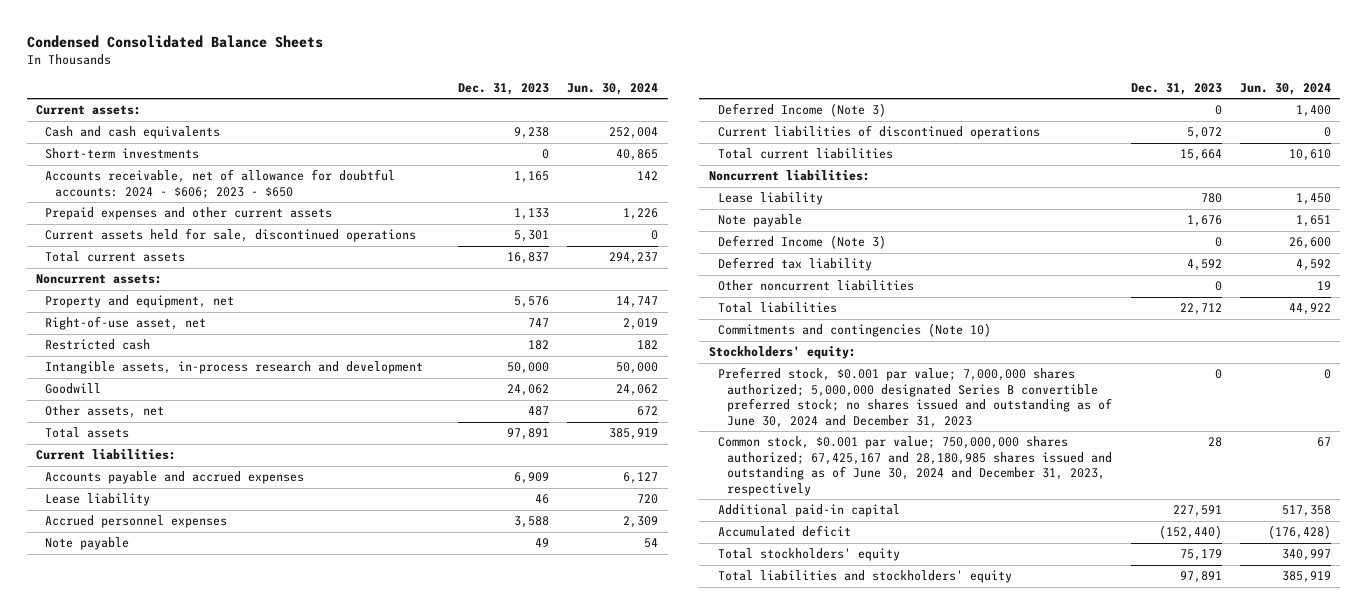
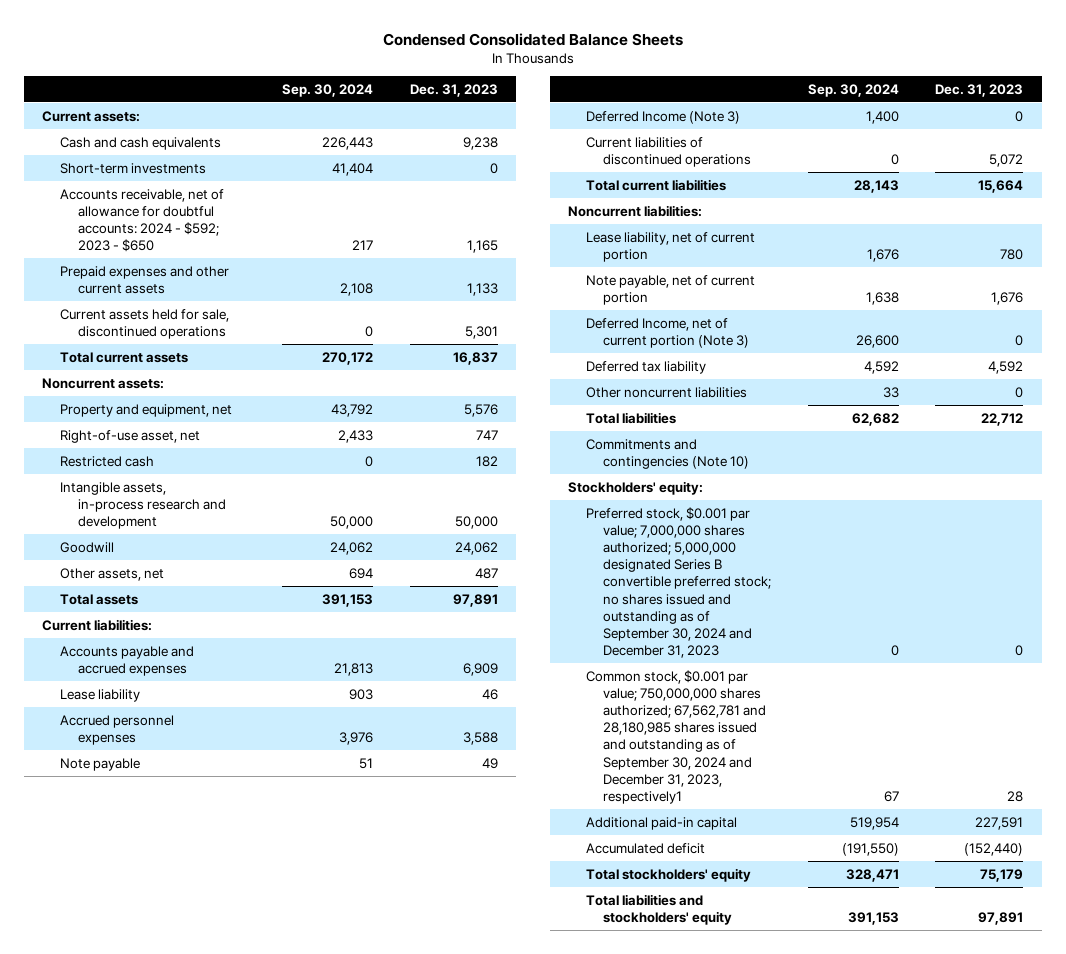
[567,82,659,95] Jun. 30, 2024 -> none
none -> [282,83,374,97] Sep. 30, 2024
[45,169,396,199] Accounts receivable, net of allowance for doubtful accounts: 2024 - $606; 2023 - $650 -> [59,188,224,253] Accounts receivable, net of allowance for doubtful accounts: 2024 - $592; 2023 - $650
[717,192,823,206] Lease liability -> [585,231,755,262] Lease liability, net of current portion
[717,214,802,228] Note payable -> [585,274,755,305] Note payable, net of current portion
[717,235,886,250] Deferred Income (Note 3) -> [585,317,750,348] Deferred Income, net of current portion (Note 3)
[717,367,1113,428] Preferred stock, $0.001 par value; 7,000,000 shares authorized; 5,000,000 designated Series B convertible preferred stock; no shares issued and outstanding as of June 30, 2024 and December 31, 2023 -> [585,506,772,659] Preferred stock, $0.001 par value; 7,000,000 shares authorized; 5,000,000 designated Series B convertible preferred stock; no shares issued and outstanding as of September 30, 2024 and December 31, 2023
[717,436,1113,496] Common stock, $0.001 par value; 750,000,000 shares authorized; 67,425,167 and 28,180,985 shares issued and outstanding as of June 30, 2024 and December 31, 2023, respectively -> [585,669,767,804] Common stock, $0.001 par value; 750,000,000 shares authorized; 67,562,781 and 28,180,985 shares issued and outstanding as of September 30, 2024 and December 31, 2023, respectively1

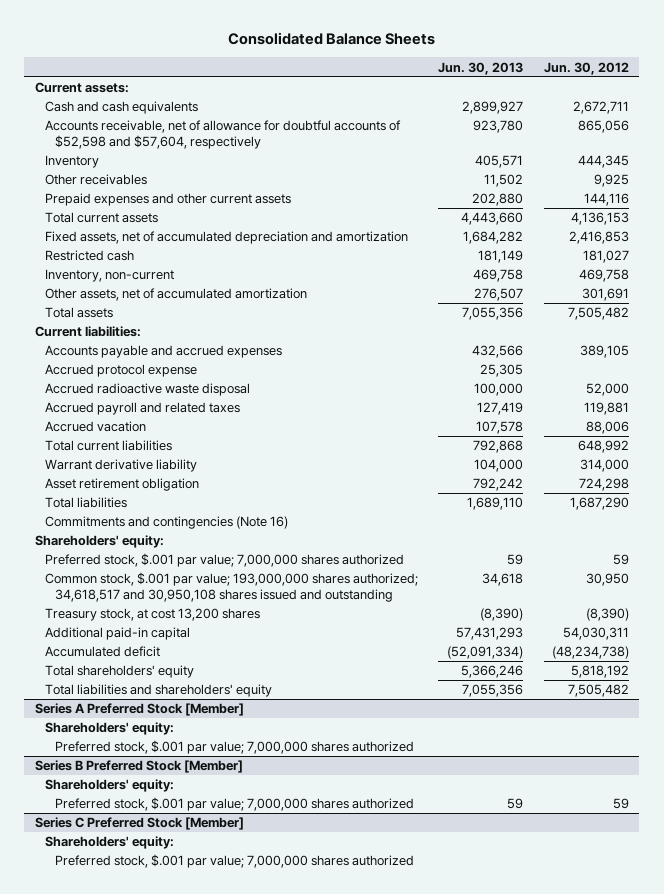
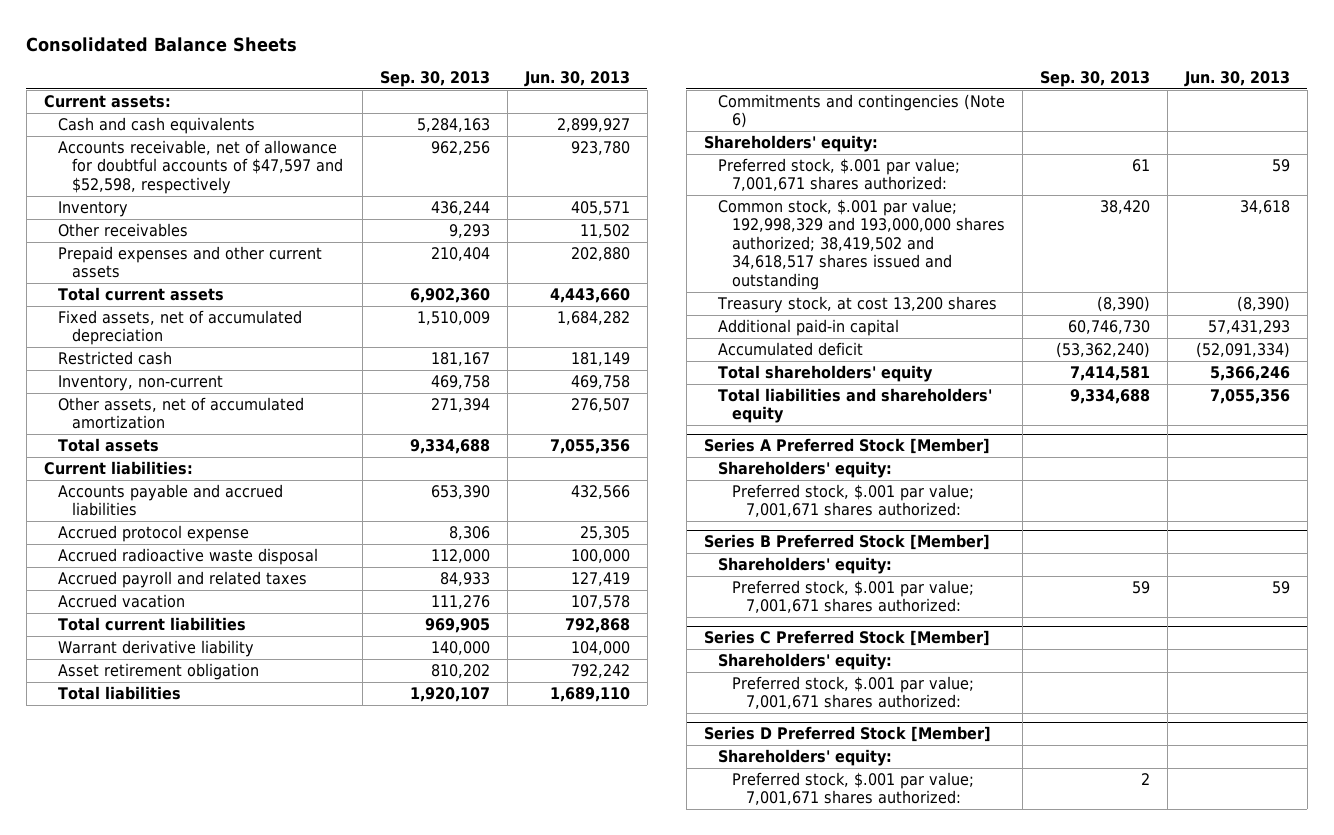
[543,61,629,75] Jun. 30, 2012 -> none
none -> [380,71,491,88] Sep. 30, 2013
[44,120,401,149] Accounts receivable, net of allowance for doubtful accounts of $52,598 and $57,604, respectively -> [58,139,344,194] Accounts receivable, net of allowance for doubtful accounts of $47,597 and $52,598, respectively
[44,231,408,245] Fixed assets, net of accumulated depreciation and amortization -> [58,309,303,346] Fixed assets, net of accumulated depreciation
[44,345,282,359] Accounts payable and accrued expenses -> [58,483,284,517] Accounts payable and accrued liabilities
[44,516,288,530] Commitments and contingencies (Note 16) -> [717,93,1005,129] Commitments and contingencies (Note 6)
[44,553,404,568] Preferred stock, $.001 par value; 7,000,000 shares authorized -> [717,157,960,192] Preferred stock, $.001 par value; 7,001,671 shares authorized:
[44,572,418,602] Common stock, $.001 par value; 193,000,000 shares authorized; 34,618,517 and 30,950,108 shares issued and outstanding -> [717,198,1006,290] Common stock, $.001 par value; 192,998,329 and 193,000,000 shares authorized; 38,419,502 and 34,618,517 shares issued and outstanding
[54,740,414,755] Preferred stock, $.001 par value; 7,000,000 shares authorized -> [732,483,975,518] Preferred stock, $.001 par value; 7,001,671 shares authorized:
[54,797,414,812] Preferred stock, $.001 par value; 7,000,000 shares authorized -> [732,579,975,614] Preferred stock, $.001 par value; 7,001,671 shares authorized:
[54,854,414,869] Preferred stock, $.001 par value; 7,000,000 shares authorized -> [732,675,975,710] Preferred stock, $.001 par value; 7,001,671 shares authorized:
none -> [703,726,991,743] Series D Preferred Stock [Member]
none -> [717,748,892,766] Shareholders' equity:
none -> [732,771,975,806] Preferred stock, $.001 par value; 7,001,671 shares authorized:

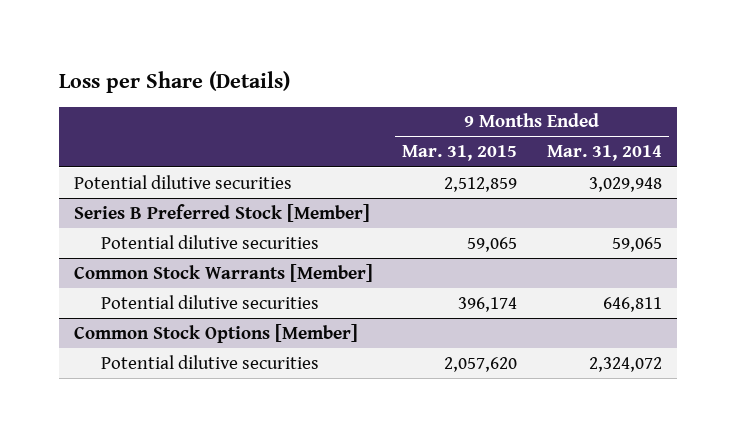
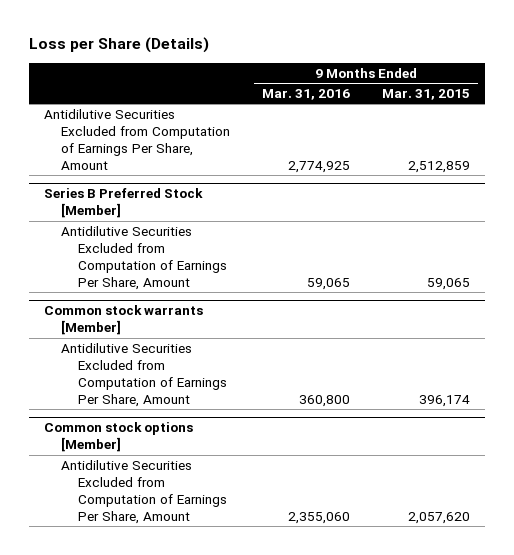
[546,145,662,162] Mar. 31, 2014 -> none
none -> [261,88,350,100] Mar. 31, 2016
[73,174,292,189] Potential dilutive securities -> [44,108,231,170] Antidilutive Securities Excluded from Computation of Earnings Per Share, Amount
[101,234,320,249] Potential dilutive securities -> [61,225,228,290] Antidilutive Securities Excluded from Computation of Earnings Per Share, Amount
[73,263,373,282] Common Stock Warrants [Member] -> [44,305,204,336] Common stock warrants [Member]
[101,294,320,309] Potential dilutive securities -> [61,342,228,407] Antidilutive Securities Excluded from Computation of Earnings Per Share, Amount
[73,323,358,343] Common Stock Options [Member] -> [44,422,194,453] Common stock options [Member]
[101,354,320,369] Potential dilutive securities -> [61,459,228,524] Antidilutive Securities Excluded from Computation of Earnings Per Share, Amount

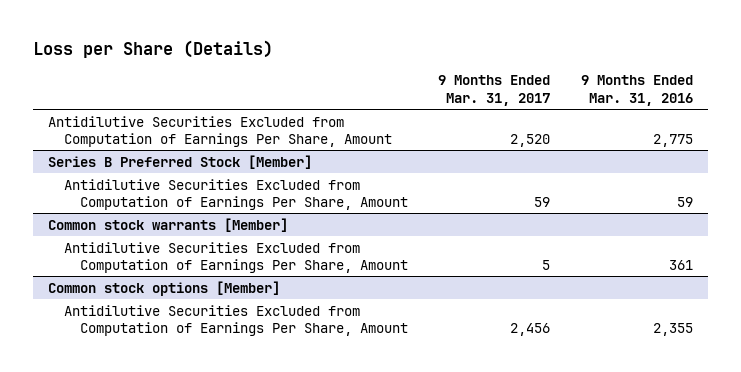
[381,88,470,100] Mar. 31, 2015 -> none
none -> [438,75,551,106] 9 Months Ended Mar. 31, 2017
[287,160,350,173] 2,774,925 -> [652,134,693,148] 2,775
[306,277,350,290] 59,065 -> [676,197,693,208] 59
[298,394,350,407] 360,800 -> [668,260,693,271] 361
[287,511,350,524] 2,355,060 -> [652,323,693,337] 2,355

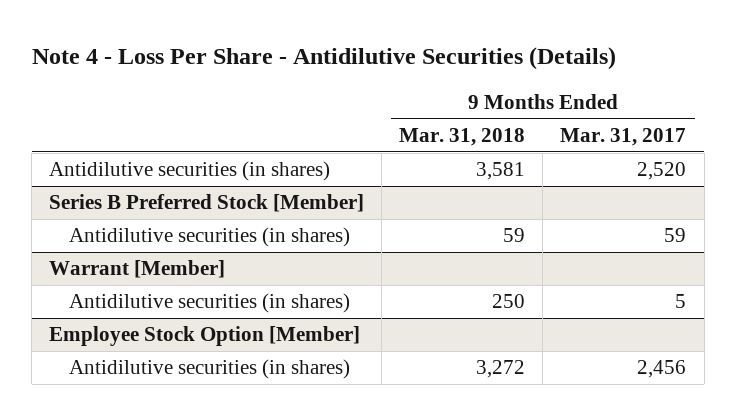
[32,39,273,58] Loss per Share (Details) -> [31,47,616,71] Note 4 - Loss Per Share - Antidilutive Securities (Details)
[580,75,693,106] 9 Months Ended Mar. 31, 2016 -> none
none -> [399,128,526,147] Mar. 31, 2018
[47,115,392,148] Antidilutive Securities Excluded from Computation of Earnings Per Share, Amount -> [49,161,331,182] Antidilutive securities (in shares)
[63,178,408,211] Antidilutive Securities Excluded from Computation of Earnings Per Share, Amount -> [69,227,351,248] Antidilutive securities (in shares)
[47,217,288,232] Common stock warrants [Member] -> [49,260,226,279] Warrant [Member]
[63,241,408,274] Antidilutive Securities Excluded from Computation of Earnings Per Share, Amount -> [69,293,351,314] Antidilutive securities (in shares)
[47,280,280,296] Common stock options [Member] -> [49,326,361,347] Employee Stock Option [Member]
[63,304,408,337] Antidilutive Securities Excluded from Computation of Earnings Per Share, Amount -> [69,359,351,380] Antidilutive securities (in shares)

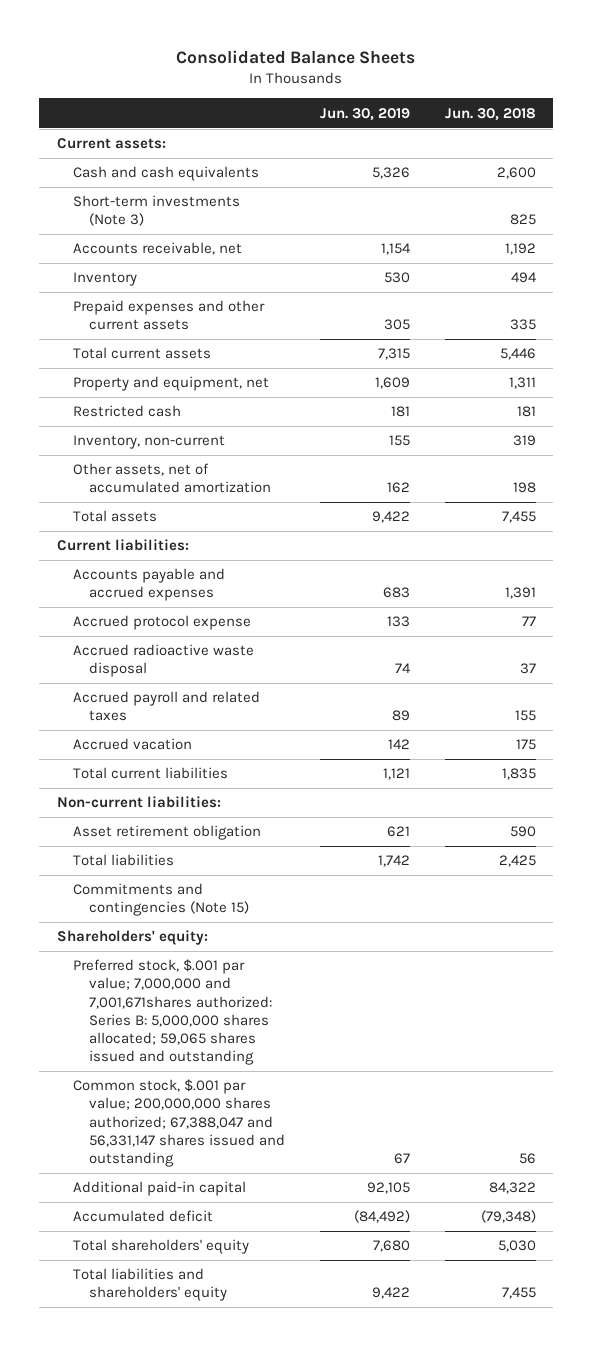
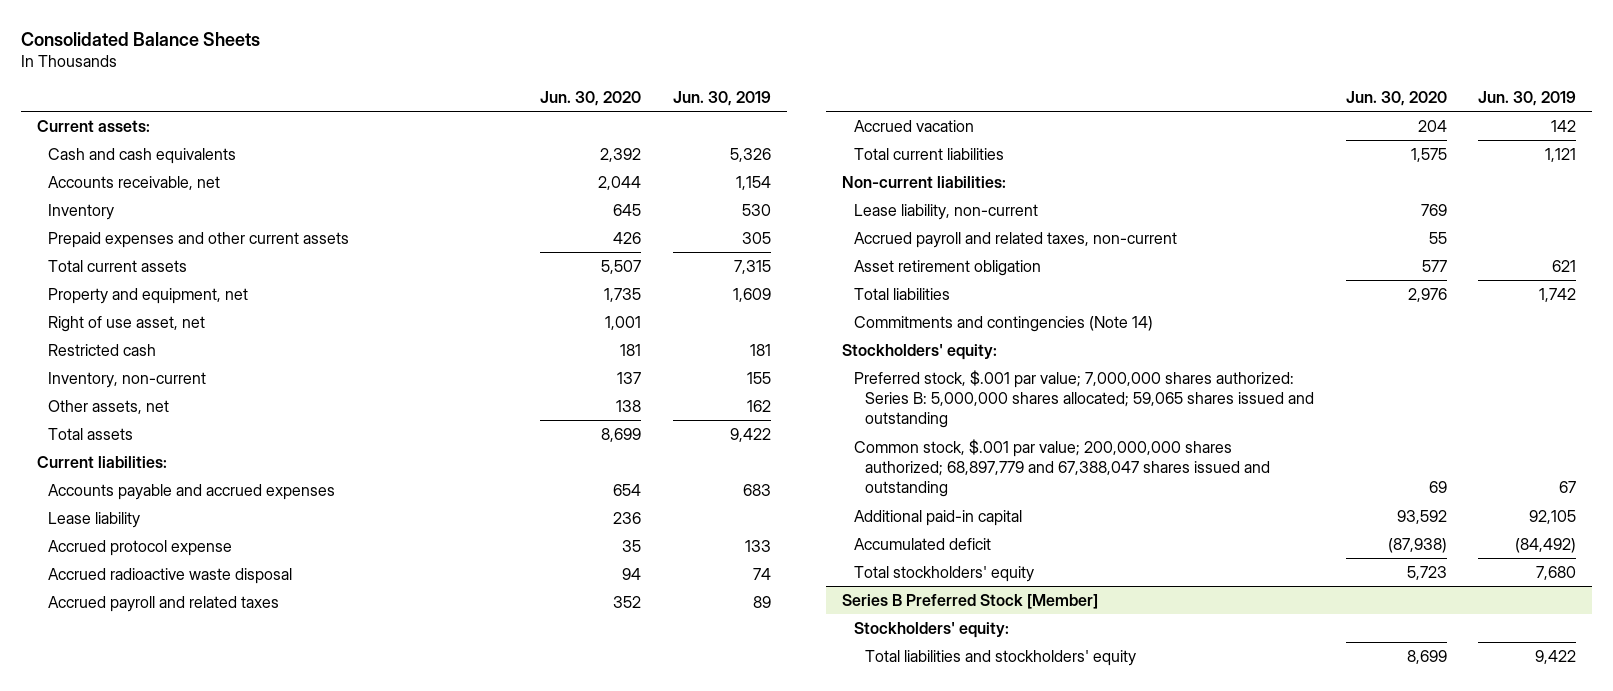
[444,107,536,121] Jun. 30, 2018 -> none
none -> [540,90,642,106] Jun. 30, 2020
[72,195,240,227] Short-term investments (Note 3) -> none
none -> [48,315,206,332] Right of use asset, net
[72,463,271,494] Other assets, net of accumulated amortization -> [48,399,170,414] Other assets, net
none -> [48,511,141,528] Lease liability
none -> [853,203,1038,220] Lease liability, non-current
none -> [853,231,1177,248] Accrued payroll and related taxes, non-current
[72,883,249,917] Commitments and contingencies (Note 15) -> [853,315,1153,332] Commitments and contingencies (Note 14)
[56,930,208,946] Shareholders' equity: -> [842,343,998,360] Stockholders' equity:
[72,959,272,1065] Preferred stock, $.001 par value; 7,000,000 and 7,001,671shares authorized: Series B: 5,000,000 shares allocated; 59,065 shares issued and outstanding -> [853,369,1315,429] Preferred stock, $.001 par value; 7,000,000 shares authorized: Series B: 5,000,000 shares allocated; 59,065 shares issued and outstanding
[72,1079,285,1167] Common stock, $.001 par value; 200,000,000 shares authorized; 67,388,047 and 56,331,147 shares issued and outstanding -> [853,438,1271,498] Common stock, $.001 par value; 200,000,000 shares authorized; 68,897,779 and 67,388,047 shares issued and outstanding
[72,1239,249,1255] Total shareholders' equity -> [853,565,1034,582] Total stockholders' equity
none -> [842,593,1099,609] Series B Preferred Stock [Member]
none -> [853,621,1009,638] Stockholders' equity:
[72,1268,227,1302] Total liabilities and shareholders' equity -> [865,649,1137,666] Total liabilities and stockholders' equity

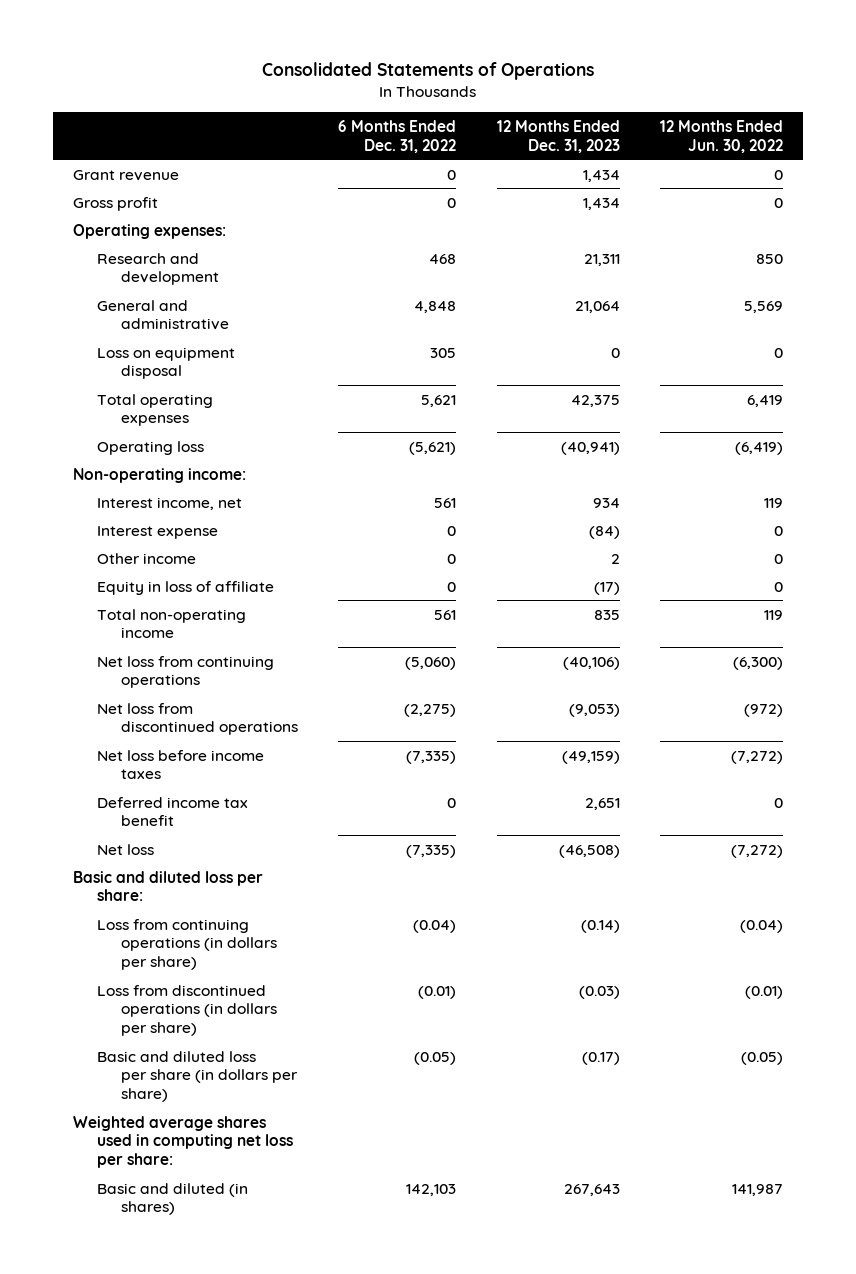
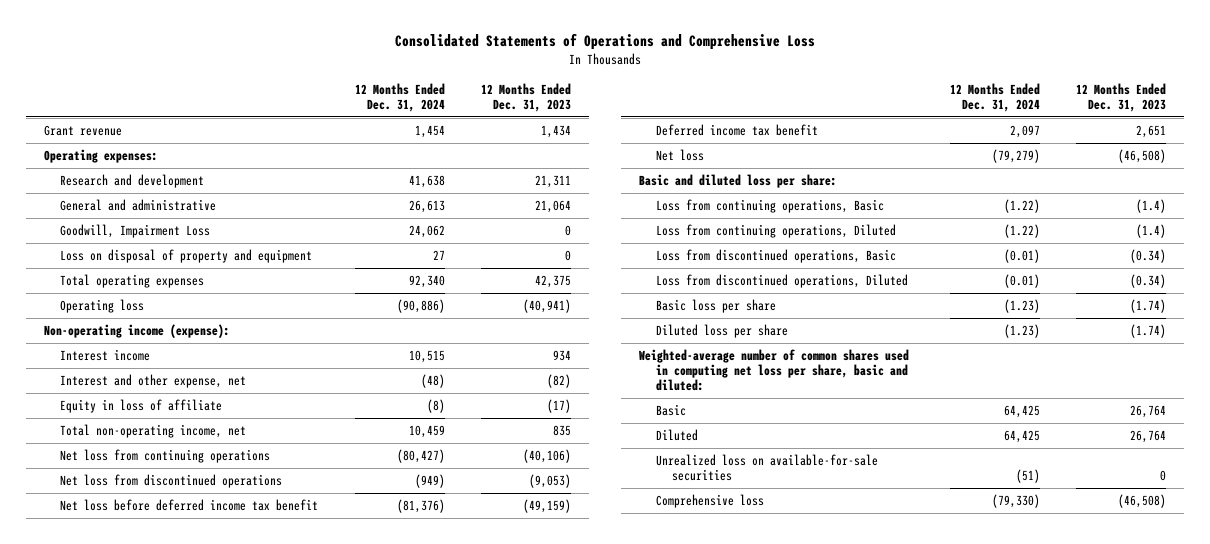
[261,62,594,81] Consolidated Statements of Operations -> [395,33,816,51] Consolidated Statements of Operations and Comprehensive Loss
[338,119,457,153] 6 Months Ended Dec. 31, 2022 -> none
[659,119,783,153] 12 Months Ended Jun. 30, 2022 -> none
none -> [354,82,445,112] 12 Months Ended Dec. 31, 2024
[72,196,158,211] Gross profit -> none
none -> [60,224,211,239] Goodwill, Impairment Loss
[96,346,235,380] Loss on equipment disposal -> [60,249,313,264] Loss on disposal of property and equipment
[96,525,218,539] Interest expense -> none
[96,552,196,564] Other income -> none
[72,467,246,483] Non-operating income: -> [43,324,230,339] Non-operating income (expense):
[96,496,242,510] Interest income, net -> [60,349,151,362] Interest income
none -> [60,374,247,389] Interest and other expense, net
[96,608,246,639] Total non-operating income -> [60,424,247,439] Total non-operating income, net
[96,749,264,780] Net loss before income taxes -> [60,499,319,512] Net loss before deferred income tax benefit
[96,918,278,971] Loss from continuing operations (in dollars per share) -> [655,199,884,214] Loss from continuing operations, Basic
[580,919,620,933] (0.14) -> [1136,199,1167,214] (1.4)
none -> [655,224,896,239] Loss from continuing operations, Diluted
[96,984,278,1037] Loss from discontinued operations (in dollars per share) -> [655,249,896,264] Loss from discontinued operations, Basic
[578,985,620,999] (0.03) -> [1130,249,1167,264] (0.34)
none -> [655,274,908,289] Loss from discontinued operations, Diluted
[96,1050,299,1103] Basic and diluted loss per share (in dollars per share) -> [655,299,776,314] Basic loss per share
[581,1051,620,1065] (0.17) -> [1130,299,1167,314] (1.74)
none -> [655,324,788,339] Diluted loss per share
[72,1115,293,1169] Weighted average shares used in computing net loss per share: -> [639,349,910,392] Weighted-average number of common shares used in computing net loss per share, basic and diluted:
[96,1182,248,1216] Basic and diluted (in shares) -> [655,404,686,417] Basic
[563,1183,620,1196] 267,643 -> [1130,405,1167,419] 26,764
none -> [655,429,698,442] Diluted
none -> [655,454,878,482] Unrealized loss on available-for-sale securities
none -> [655,494,764,509] Comprehensive loss

